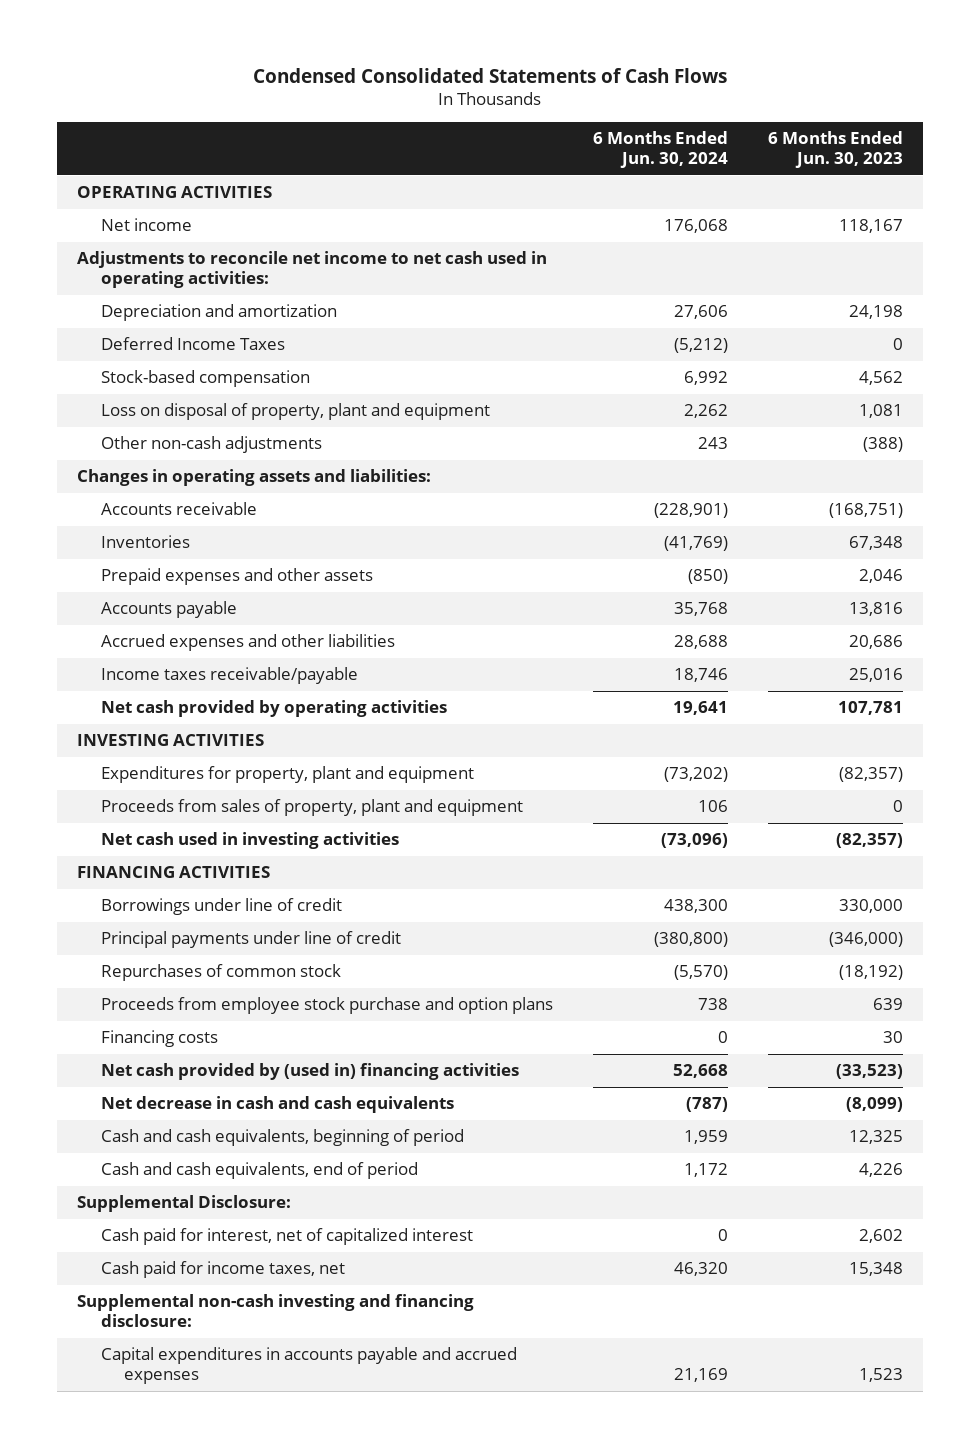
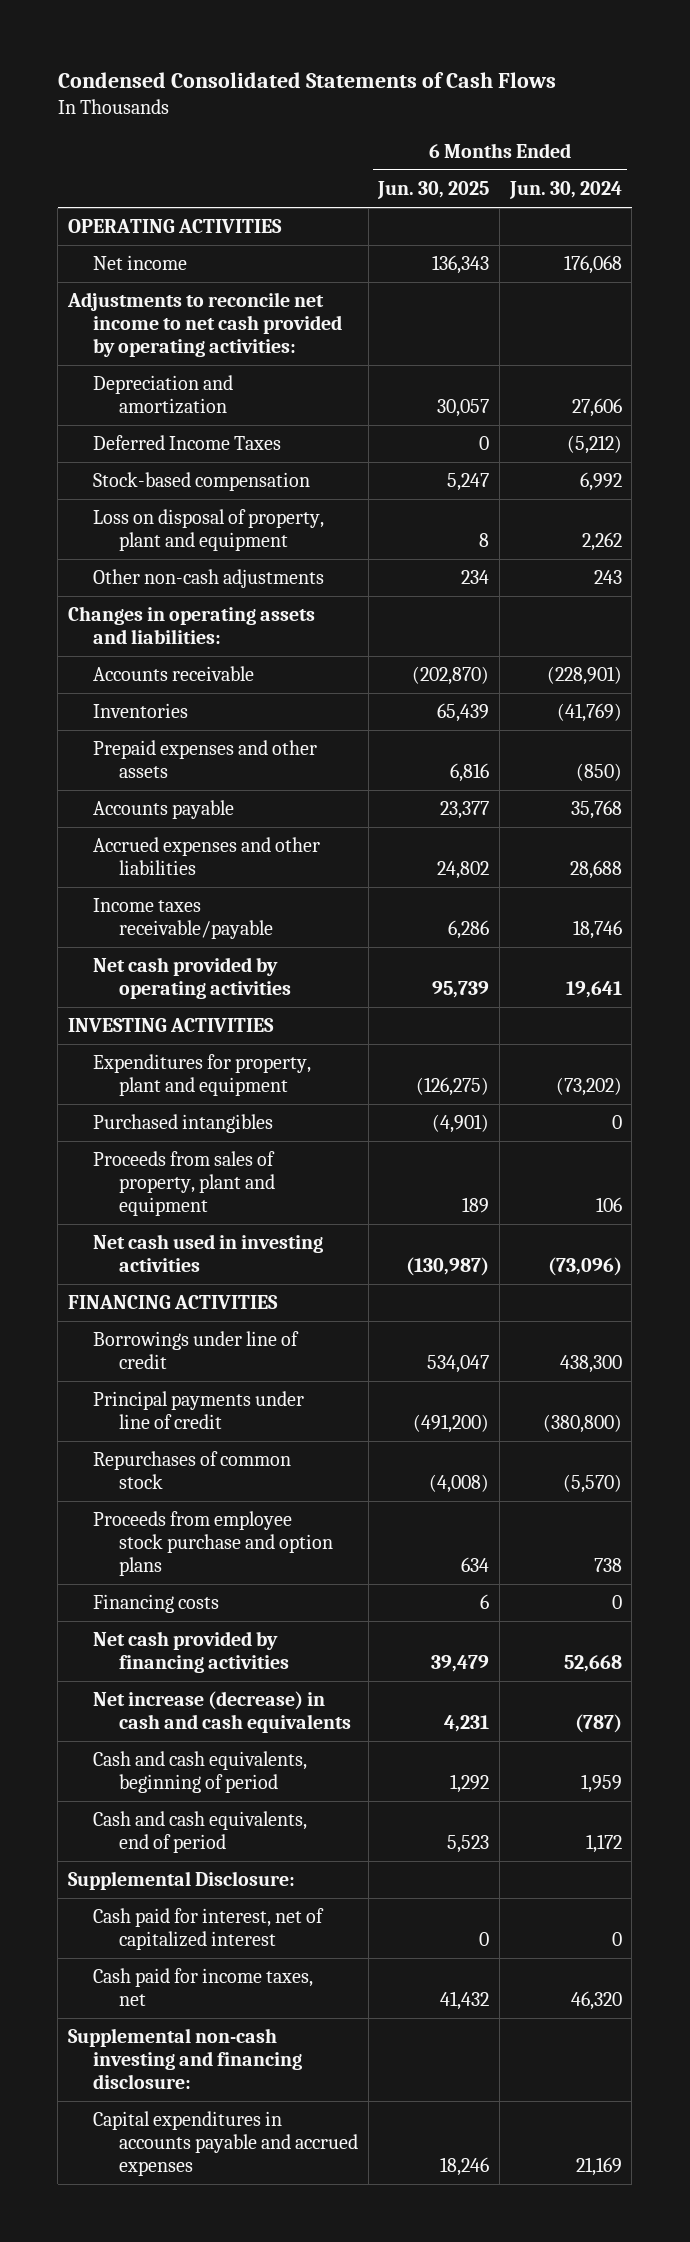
[767,131,903,169] 6 Months Ended Jun. 30, 2023 -> none
none -> [377,181,490,200] Jun. 30, 2025
[77,251,548,289] Adjustments to reconcile net income to net cash used in operating activities: -> [66,292,343,357] Adjustments to reconcile net income to net cash provided by operating activities:
none -> [93,1114,274,1134] Purchased intangibles
[100,1063,519,1081] Net cash provided by (used in) financing activities -> [93,1631,289,1673] Net cash provided by financing activities
[100,1096,454,1114] Net decrease in cash and cash equivalents -> [93,1691,351,1733] Net increase (decrease) in cash and cash equivalents

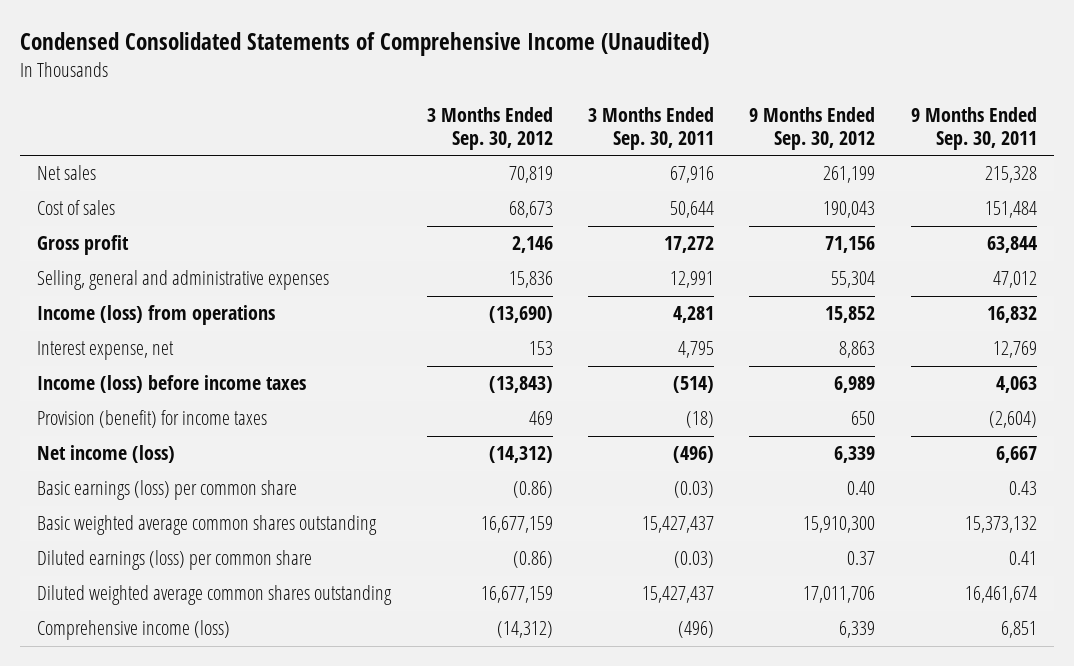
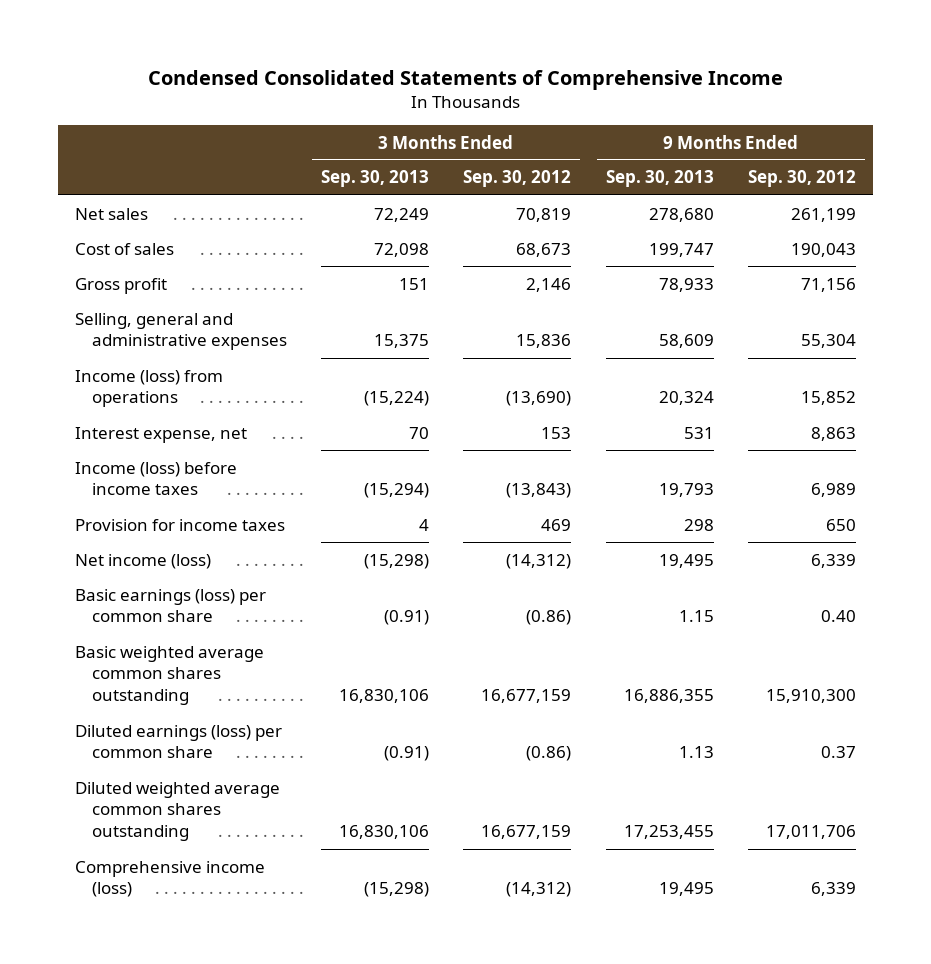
[19,32,709,57] Condensed Consolidated Statements of Comprehensive Income (Unaudited) -> [147,69,783,90] Condensed Consolidated Statements of Comprehensive Income
[587,106,714,150] 3 Months Ended Sep. 30, 2011 -> none
[910,106,1037,150] 9 Months Ended Sep. 30, 2011 -> none
none -> [320,170,429,188] Sep. 30, 2013
none -> [605,170,714,188] Sep. 30, 2013
[37,410,268,429] Provision (benefit) for income taxes -> [75,518,286,531] Provision for income taxes

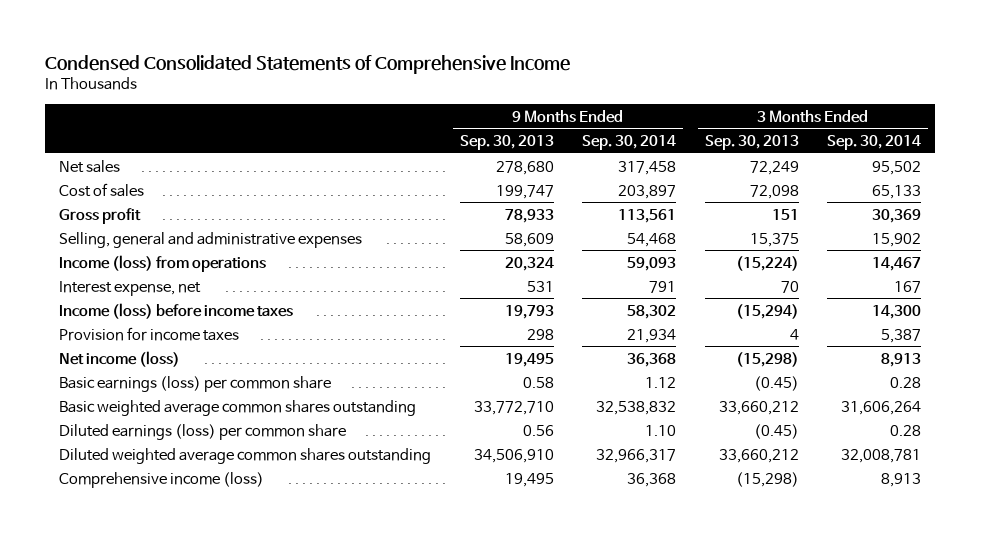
[463,170,572,188] Sep. 30, 2012 -> none
[747,170,856,188] Sep. 30, 2012 -> none
none -> [582,135,677,151] Sep. 30, 2014
none -> [827,135,922,151] Sep. 30, 2014
[383,610,429,626] (0.91) -> [753,375,799,391] (0.45)
[678,610,714,623] 1.15 -> [522,376,554,388] 0.58
[338,689,429,704] 16,830,106 -> [718,400,799,415] 33,660,212
[623,689,714,704] 16,886,355 -> [473,400,554,415] 33,772,710
[383,746,429,762] (0.91) -> [753,423,799,439] (0.45)
[678,746,714,759] 1.13 -> [522,424,554,436] 0.56
[338,825,429,840] 16,830,106 -> [718,448,799,463] 33,660,212
[623,825,714,840] 17,253,455 -> [473,448,554,463] 34,506,910

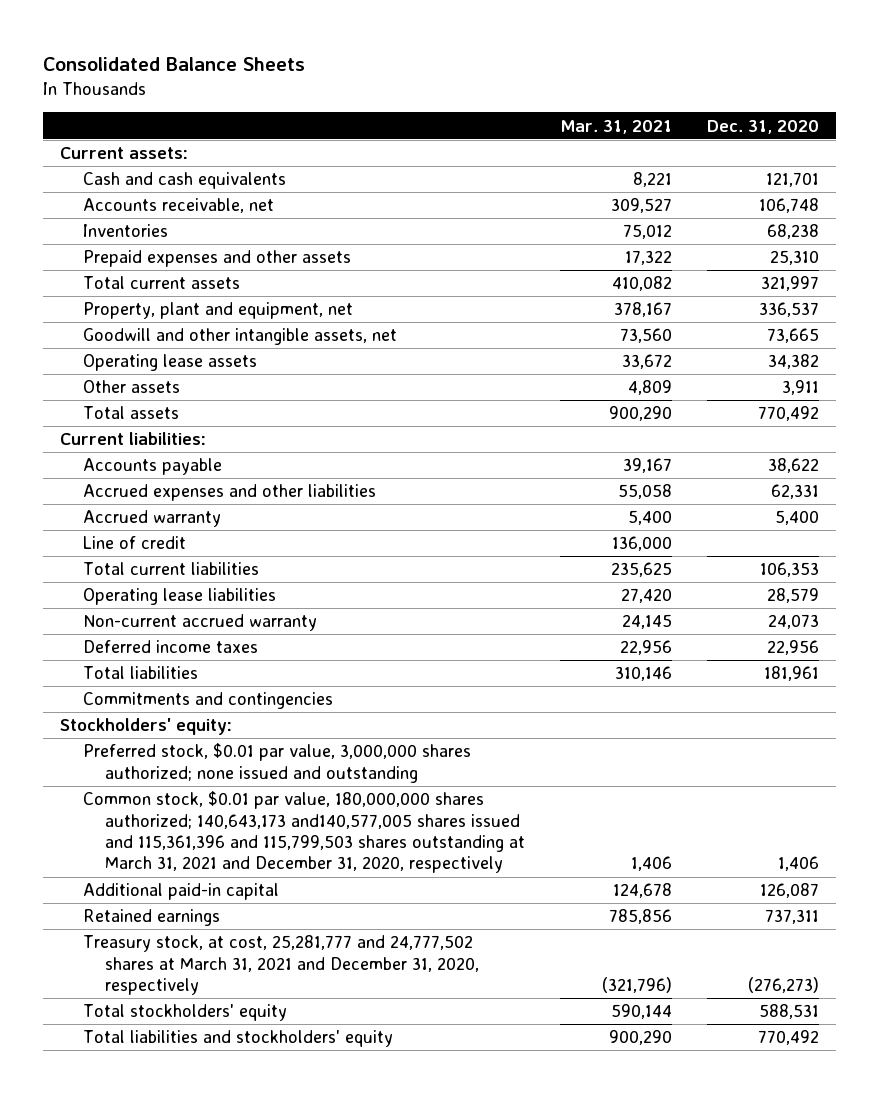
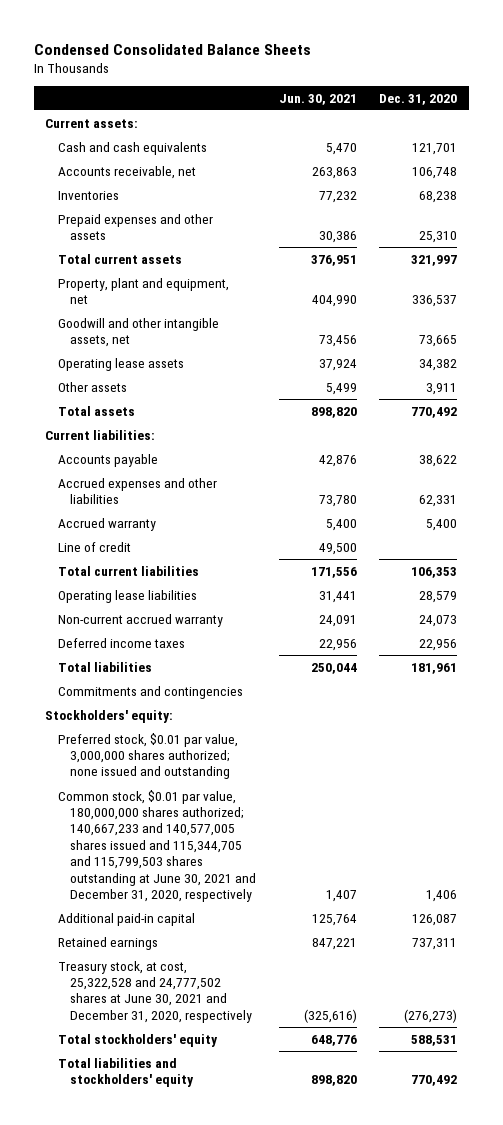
[43,56,306,71] Consolidated Balance Sheets -> [33,43,311,55] Condensed Consolidated Balance Sheets
[560,119,673,134] Mar. 31, 2021 -> none
none -> [278,93,357,105] Jun. 30, 2021
[82,791,526,874] Common stock, $0.01 par value, 180,000,000 shares authorized; 140,643,173 and140,577,005 shares issued and 115,361,396 and 115,799,503 shares outstanding at March 31, 2021 and December 31, 2020, respectively -> [57,789,256,902] Common stock, $0.01 par value, 180,000,000 shares authorized; 140,667,233 and 140,577,005 shares issued and 115,344,705 and 115,799,503 shares outstanding at June 30, 2021 and December 31, 2020, respectively
[82,935,480,996] Treasury stock, at cost, 25,281,777 and 24,777,502 shares at March 31, 2021 and December 31, 2020, respectively -> [57,960,252,1023] Treasury stock, at cost, 25,322,528 and 24,777,502 shares at June 30, 2021 and December 31, 2020, respectively

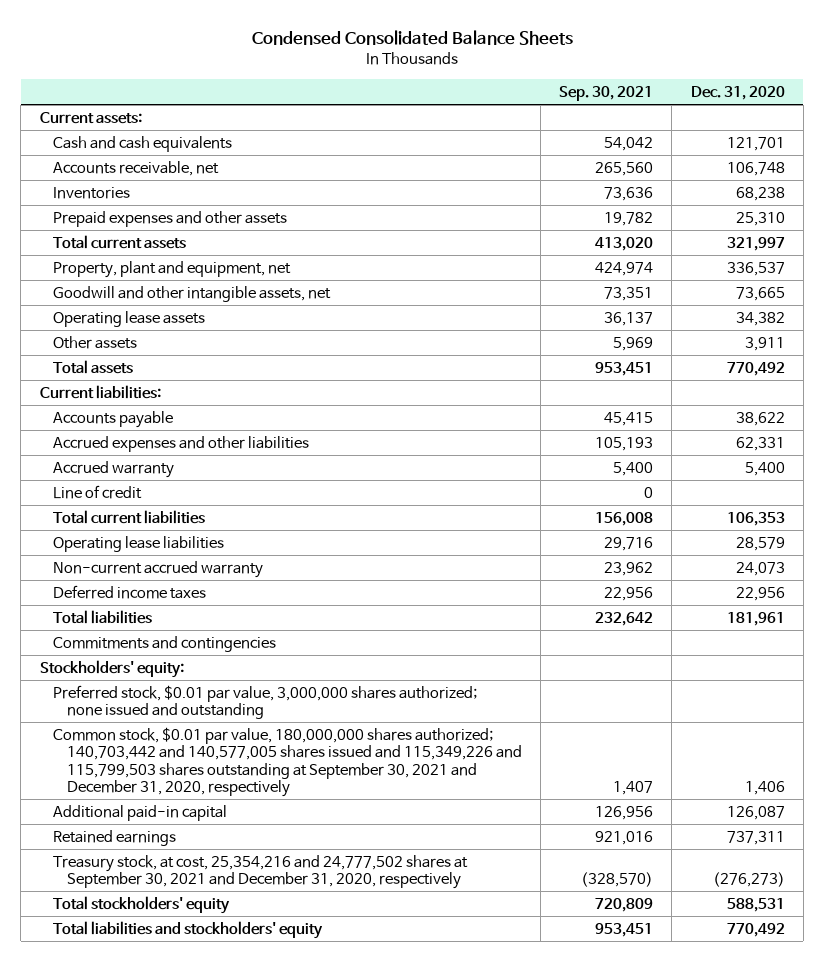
[278,93,357,105] Jun. 30, 2021 -> none
none -> [559,86,654,102] Sep. 30, 2021
[57,789,256,902] Common stock, $0.01 par value, 180,000,000 shares authorized; 140,667,233 and 140,577,005 shares issued and 115,344,705 and 115,799,503 shares outstanding at June 30, 2021 and December 31, 2020, respectively -> [53,726,522,797] Common stock, $0.01 par value, 180,000,000 shares authorized; 140,703,442 and 140,577,005 shares issued and 115,349,226 and 115,799,503 shares outstanding at September 30, 2021 and December 31, 2020, respectively
[57,960,252,1023] Treasury stock, at cost, 25,322,528 and 24,777,502 shares at June 30, 2021 and December 31, 2020, respectively -> [53,854,469,890] Treasury stock, at cost, 25,354,216 and 24,777,502 shares at September 30, 2021 and December 31, 2020, respectively

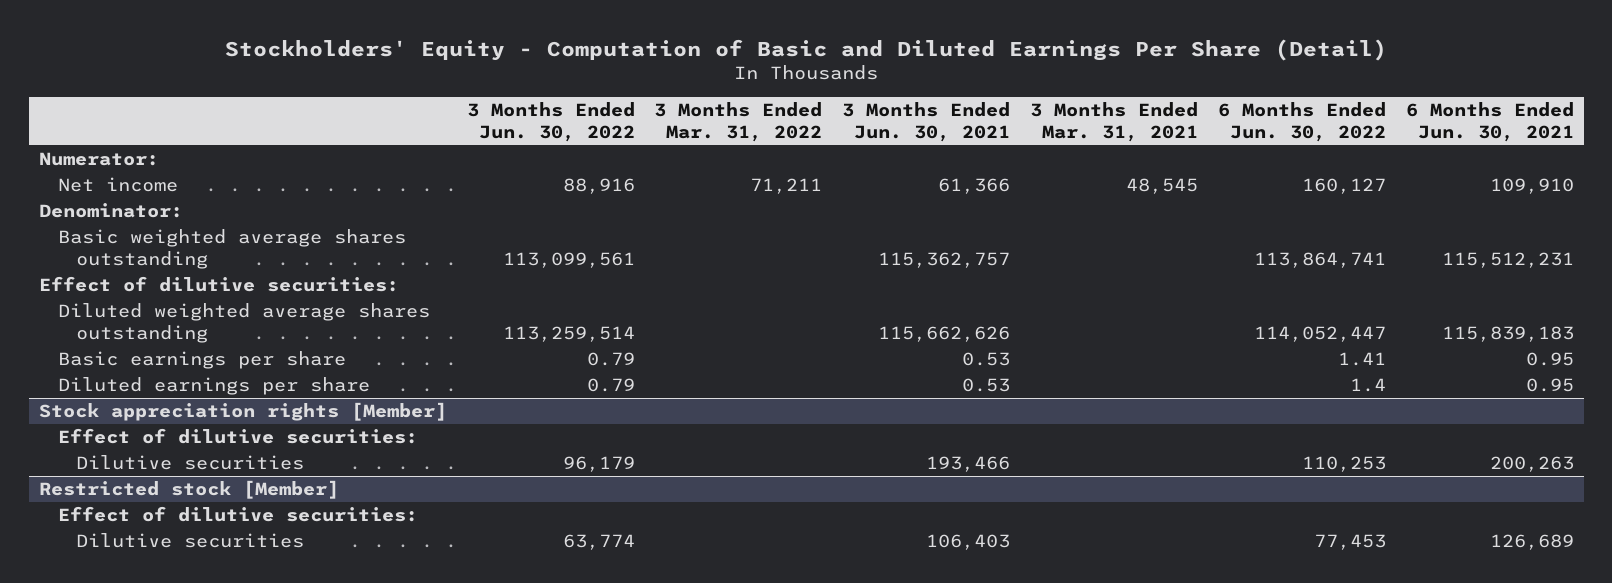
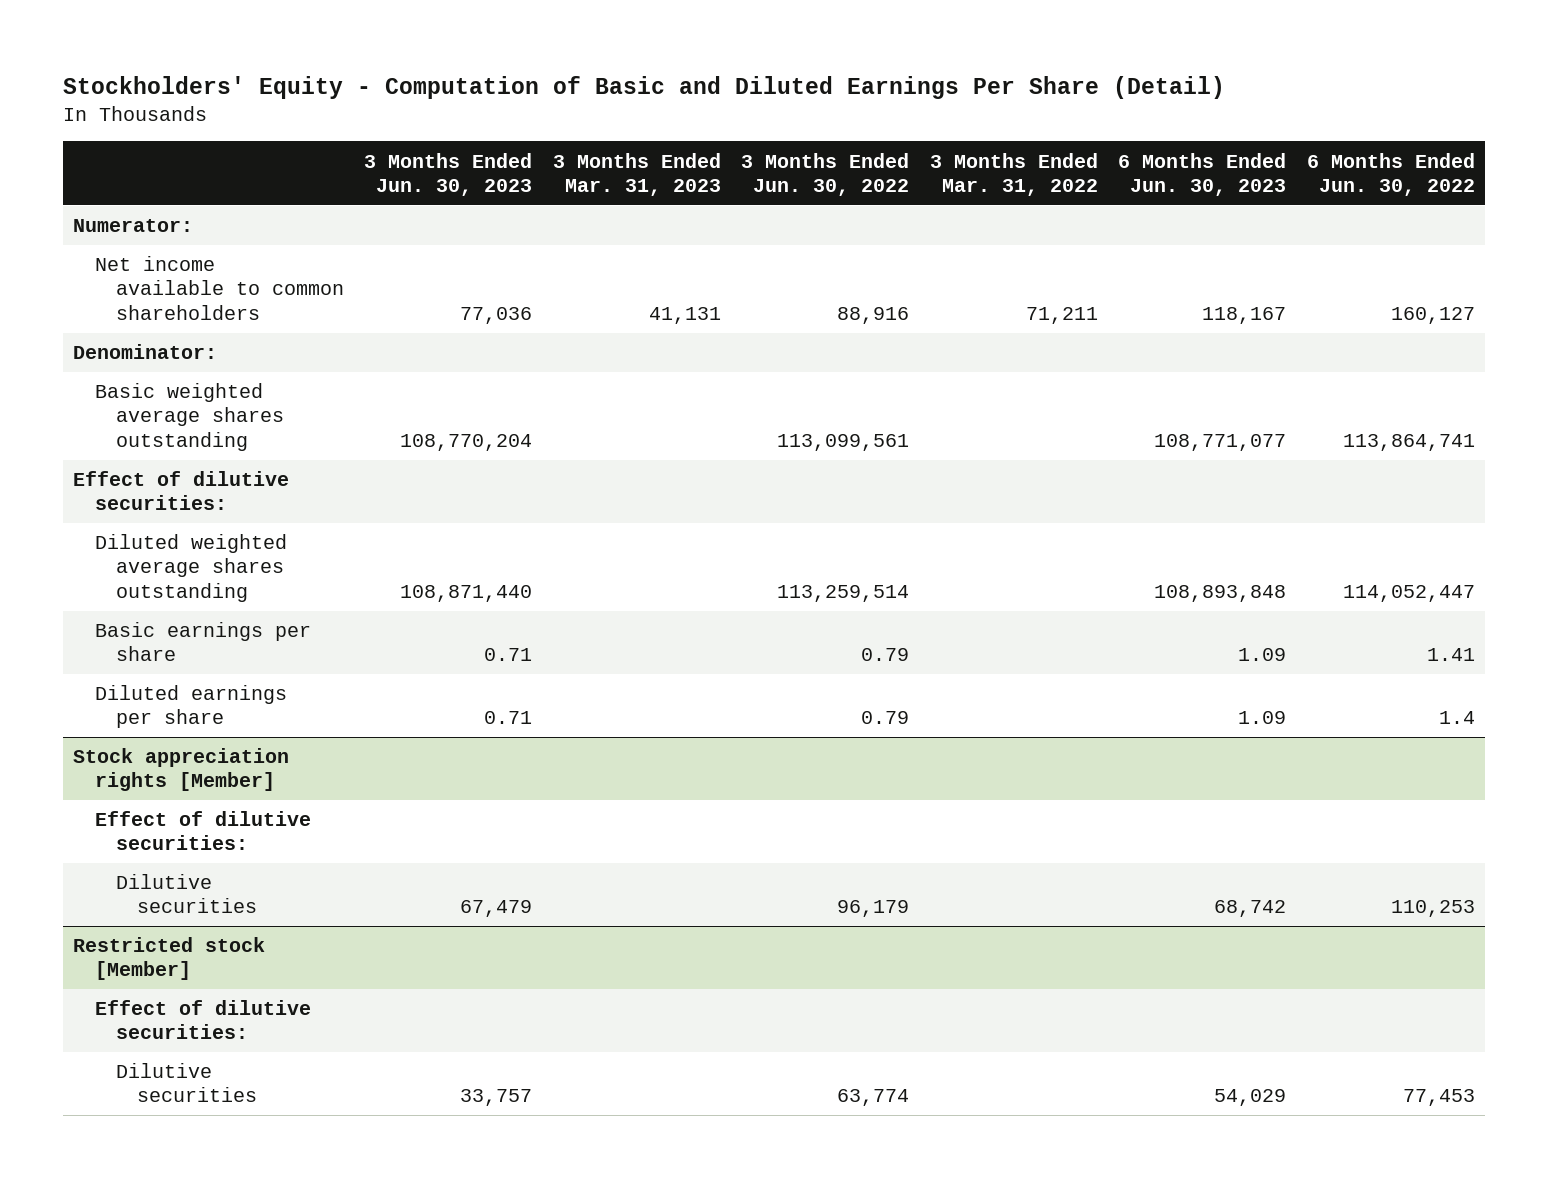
[842,102,1011,142] 3 Months Ended Jun. 30, 2021 -> none
[1030,102,1199,142] 3 Months Ended Mar. 31, 2021 -> none
[1405,102,1574,142] 6 Months Ended Jun. 30, 2021 -> none
none -> [364,152,533,196] 3 Months Ended Jun. 30, 2023
none -> [552,152,721,196] 3 Months Ended Mar. 31, 2023
none -> [1118,152,1287,196] 6 Months Ended Jun. 30, 2023
[57,177,178,193] Net income -> [94,256,344,320] Net income available to common shareholders

